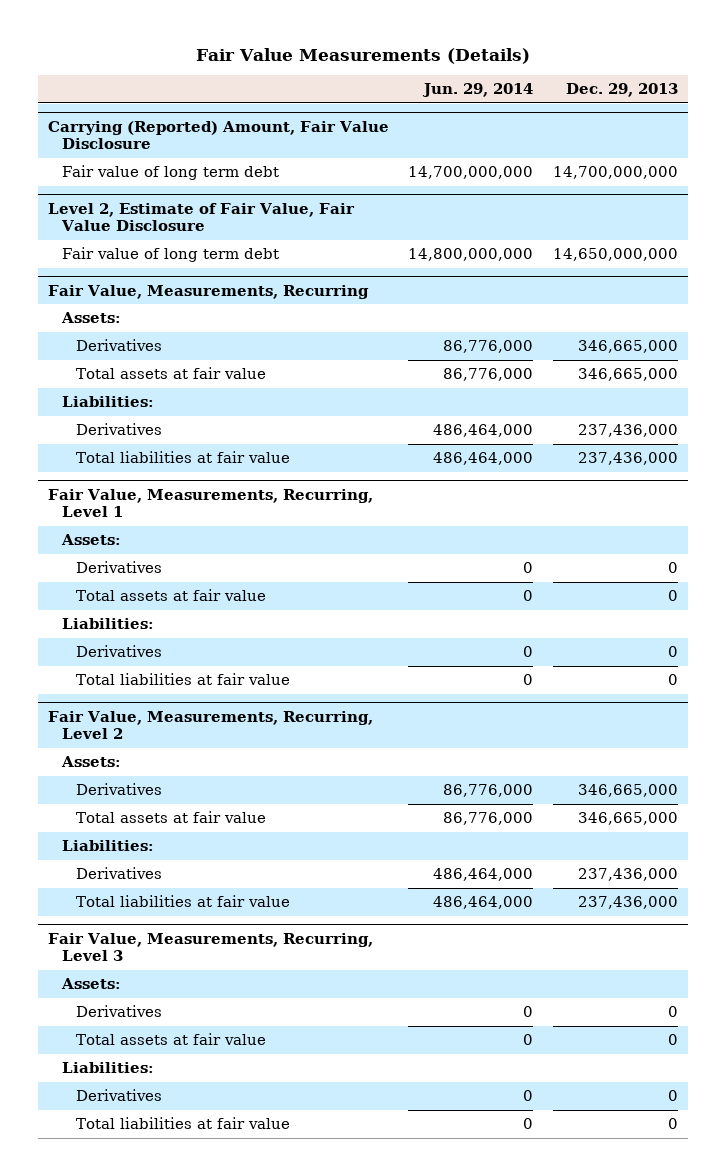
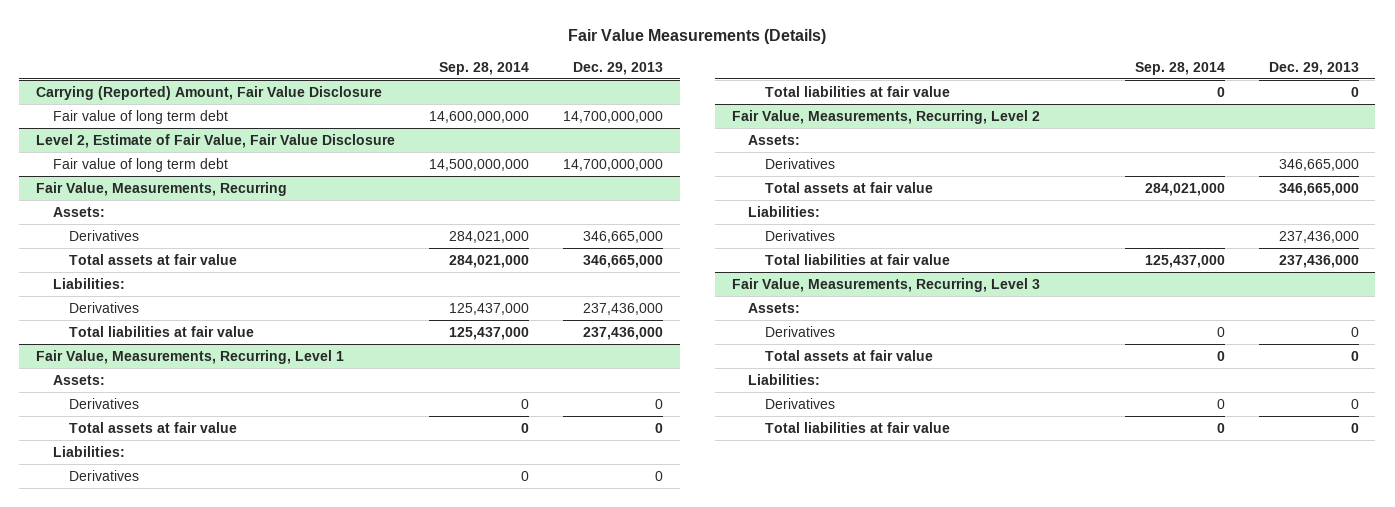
[422,83,534,98] Jun. 29, 2014 -> none
none -> [439,61,530,75] Sep. 28, 2014
[553,248,679,262] 14,650,000,000 -> [563,158,664,171] 14,700,000,000

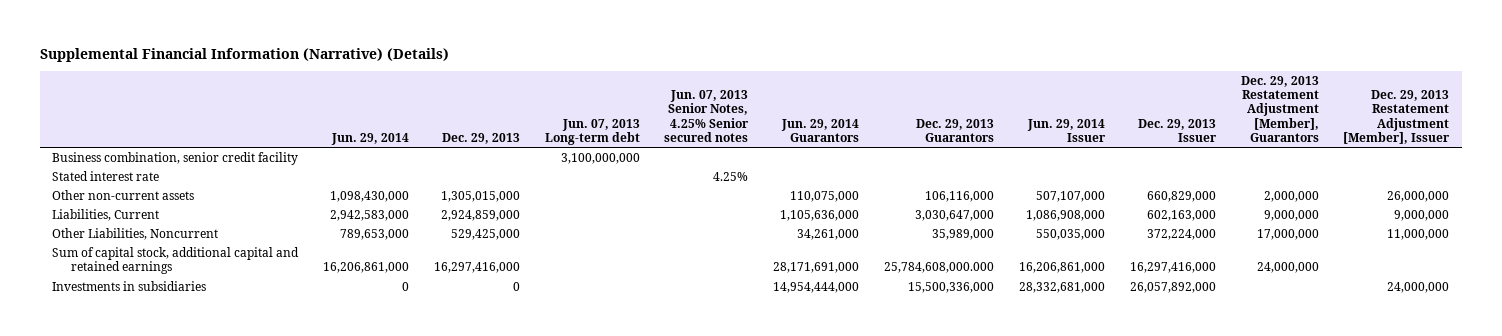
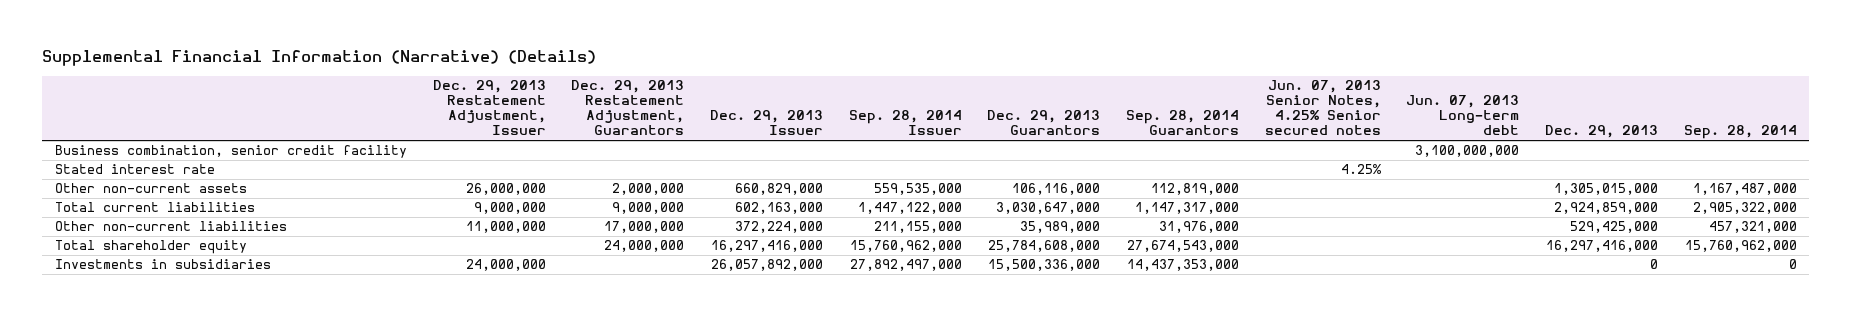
[331,133,410,146] Jun. 29, 2014 -> none
[781,118,860,143] Jun. 29, 2014 Guarantors -> none
[1026,118,1106,143] Jun. 29, 2014 Issuer -> none
[1240,75,1319,143] Dec. 29, 2013 Restatement Adjustment [Member], Guarantors -> none
[1343,90,1451,145] Dec. 29, 2013 Restatement Adjustment [Member], Issuer -> none
none -> [432,79,546,136] Dec. 29, 2013 Restatement Adjustment, Issuer
none -> [571,79,685,136] Dec. 29, 2013 Restatement Adjustment, Guarantors
none -> [848,110,962,136] Sep. 28, 2014 Issuer
none -> [1126,110,1240,136] Sep. 28, 2014 Guarantors
none -> [1683,125,1797,140] Sep. 28, 2014
[52,247,300,275] Sum of capital stock, additional capital and retained earnings -> none
[52,209,160,222] Liabilities, Current -> [55,202,256,213] Total current liabilities
[52,228,219,241] Other Liabilities, Noncurrent -> [55,221,288,232] Other non-current liabilities
none -> [55,240,248,255] Total shareholder equity

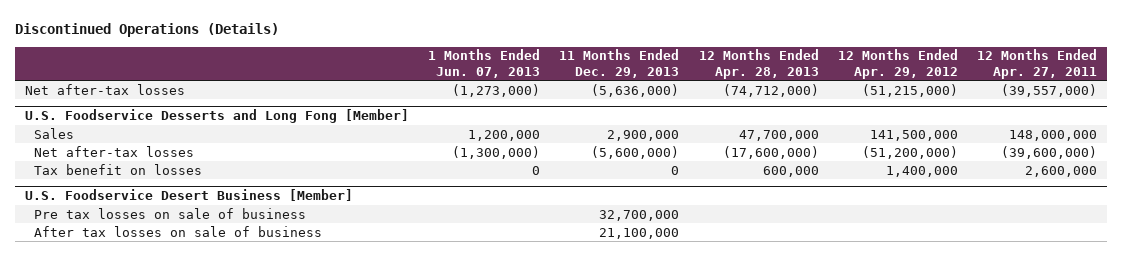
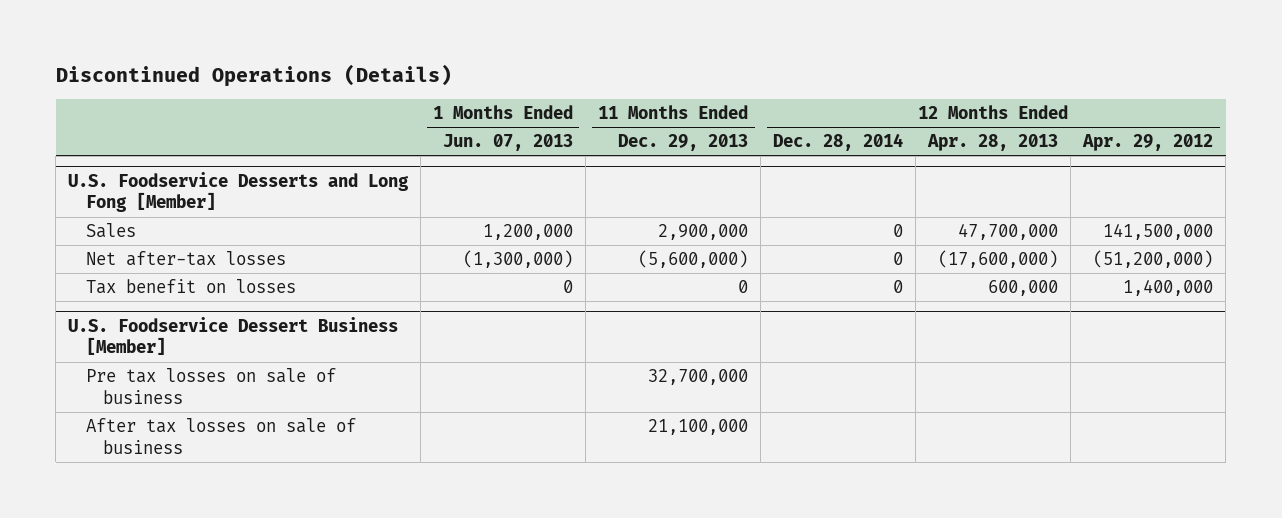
[977,49,1098,79] 12 Months Ended Apr. 27, 2011 -> none
none -> [773,132,904,151] Dec. 28, 2014
[24,83,185,95] Net after-tax losses -> none
[24,189,353,202] U.S. Foodservice Desert Business [Member] -> [68,316,399,356] U.S. Foodservice Dessert Business [Member]

